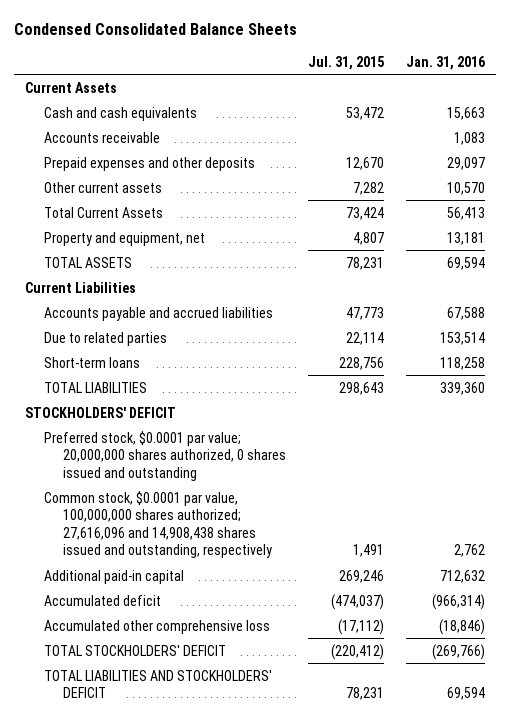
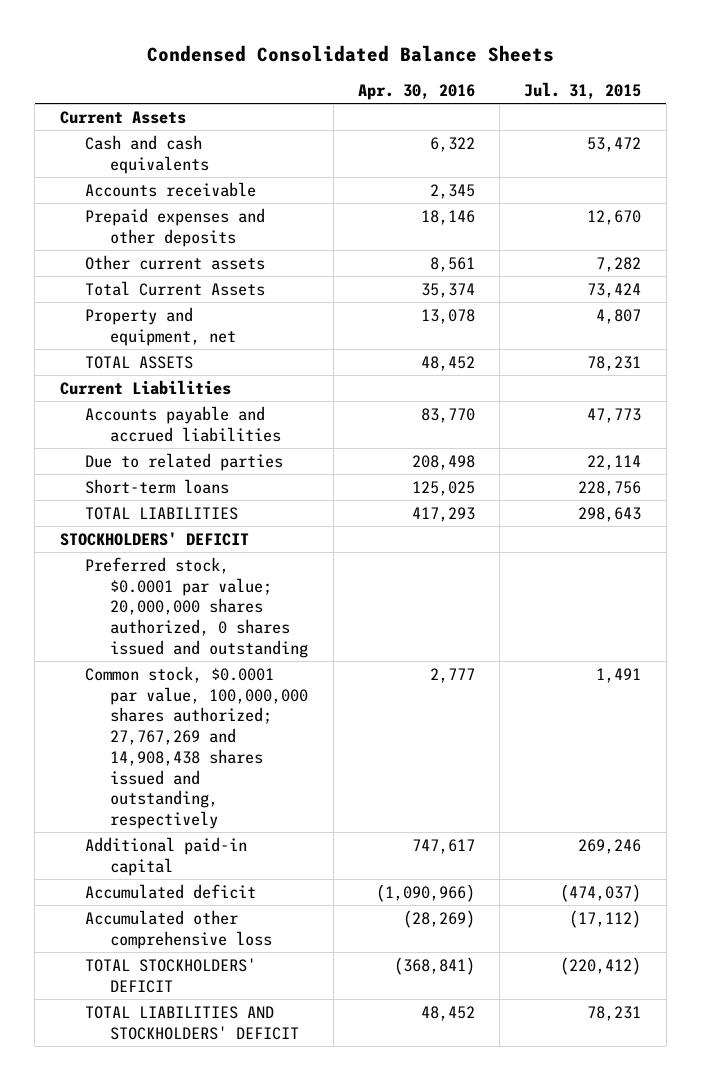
[406,55,486,70] Jan. 31, 2016 -> none
none -> [357,84,475,101] Apr. 30, 2016
[44,490,273,559] Common stock, $0.0001 par value, 100,000,000 shares authorized; 27,616,096 and 14,908,438 shares issued and outstanding, respectively -> [84,665,309,830] Common stock, $0.0001 par value, 100,000,000 shares authorized; 27,767,269 and 14,908,438 shares issued and outstanding, respectively

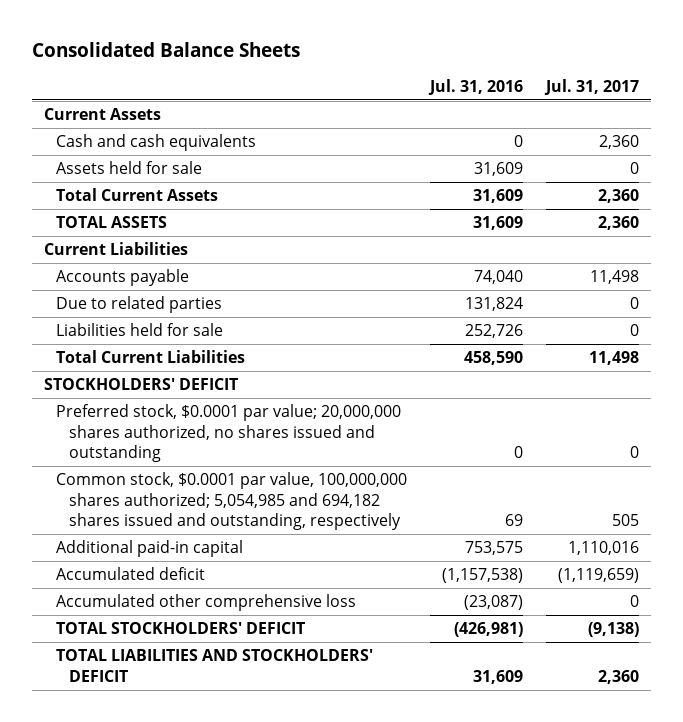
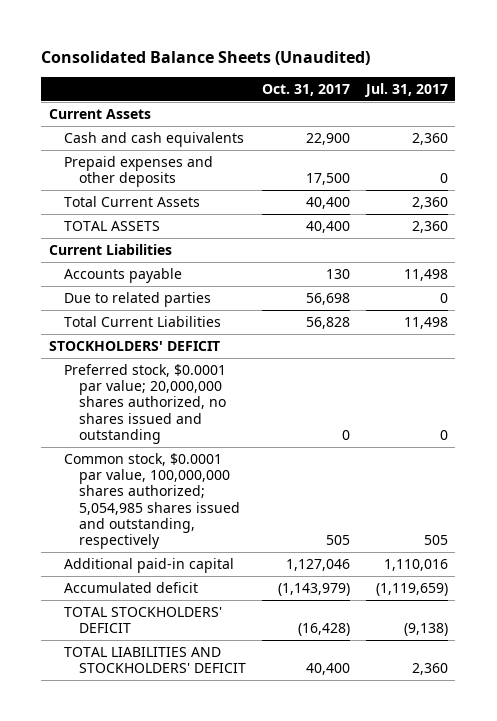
[32,41,301,57] Consolidated Balance Sheets -> [41,50,371,65] Consolidated Balance Sheets (Unaudited)
[428,78,524,95] Jul. 31, 2016 -> none
none -> [261,83,350,96] Oct. 31, 2017
[56,161,203,175] Assets held for sale -> none
none -> [64,155,214,188] Prepaid expenses and other deposits
[56,323,224,337] Liabilities held for sale -> none
[56,472,408,530] Common stock, $0.0001 par value, 100,000,000 shares authorized; 5,054,985 and 694,182 shares issued and outstanding, respectively -> [64,452,241,550] Common stock, $0.0001 par value, 100,000,000 shares authorized; 5,054,985 shares issued and outstanding, respectively
[56,594,357,612] Accumulated other comprehensive loss -> none

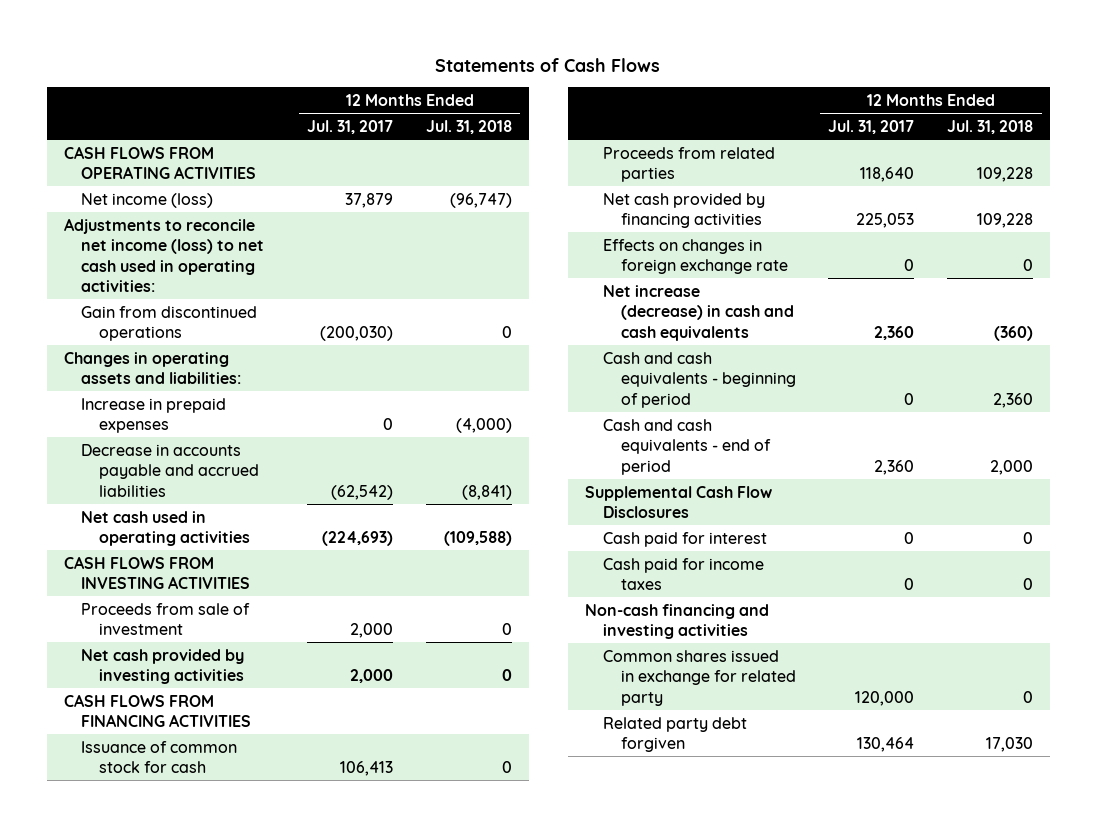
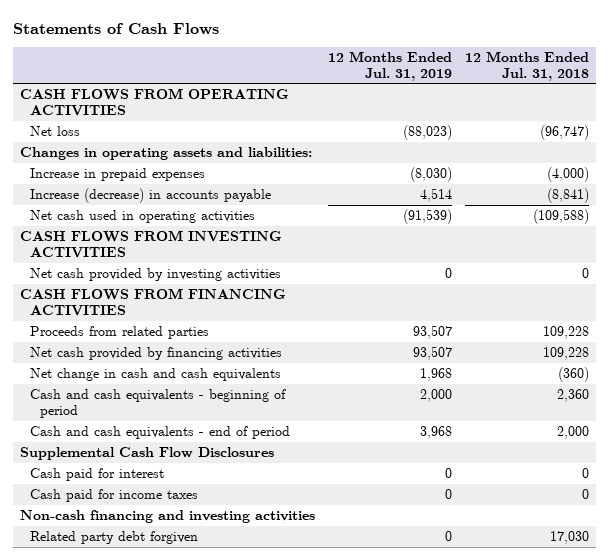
[307,119,394,134] Jul. 31, 2017 -> none
none -> [327,50,452,81] 12 Months Ended Jul. 31, 2019
[63,217,265,293] Adjustments to reconcile net income (loss) to net cash used in operating activities: -> none
[81,305,258,342] Gain from discontinued operations -> none
[81,192,214,208] Net income (loss) -> [30,126,81,137] Net loss
[81,443,260,497] Decrease in accounts payable and accrued liabilities -> [30,188,272,204] Increase (decrease) in accounts payable
[81,602,251,636] Proceeds from sale of investment -> none
[81,740,238,774] Issuance of common stock for cash -> none
[602,238,788,275] Effects on changes in foreign exchange rate -> none
[602,284,794,341] Net increase (decrease) in cash and cash equivalents -> [30,368,282,382] Net change in cash and cash equivalents
[602,649,796,706] Common shares issued in exchange for related party -> none

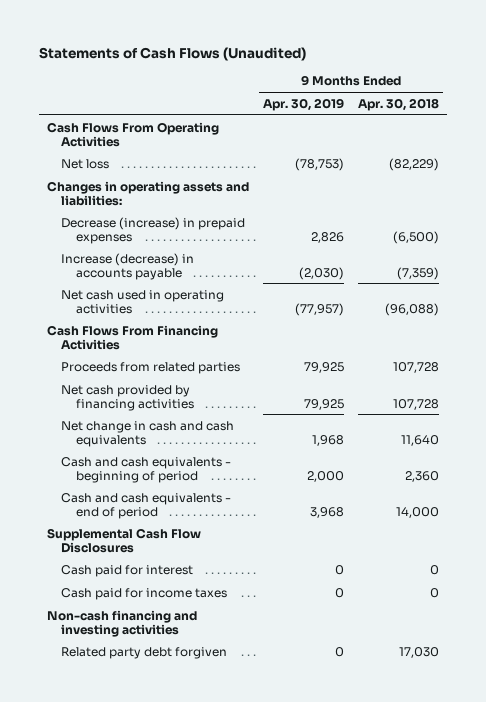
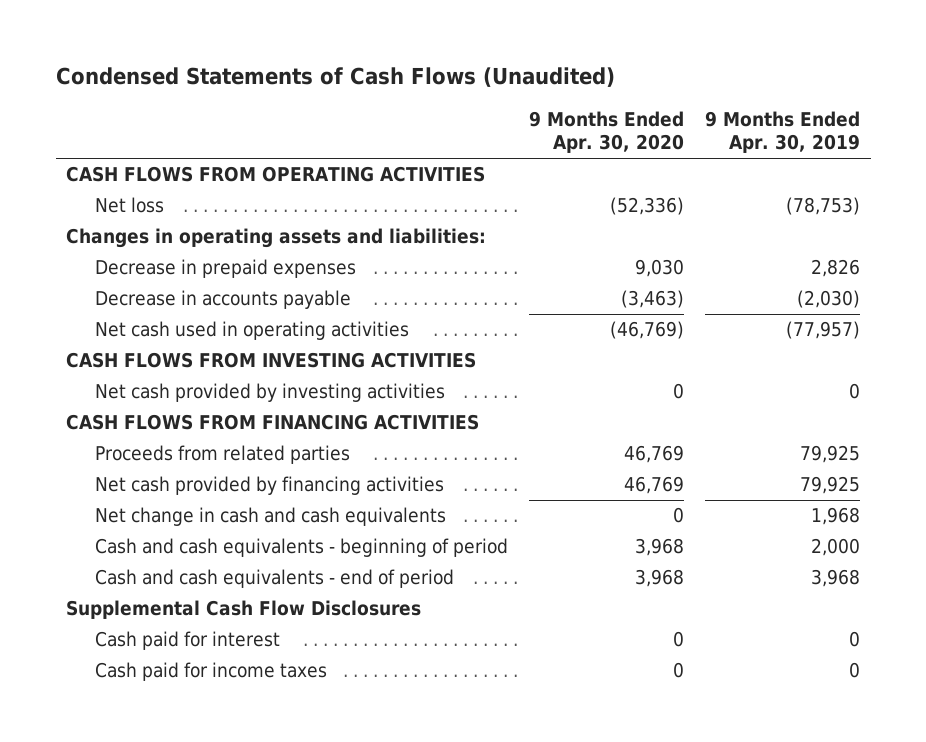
[39,46,307,61] Statements of Cash Flows (Unaudited) -> [55,67,615,88] Condensed Statements of Cash Flows (Unaudited)
[358,97,440,111] Apr. 30, 2018 -> none
none -> [528,110,684,154] 9 Months Ended Apr. 30, 2020
[46,121,219,147] Cash Flows From Operating Activities -> [66,166,486,183] CASH FLOWS FROM OPERATING ACTIVITIES
[61,216,246,244] Decrease (increase) in prepaid expenses -> [94,259,356,279] Decrease in prepaid expenses
[61,252,195,280] Increase (decrease) in accounts payable -> [94,290,351,310] Decrease in accounts payable
none -> [66,352,477,369] CASH FLOWS FROM INVESTING ACTIVITIES
none -> [94,383,445,403] Net cash provided by investing activities
[46,324,218,350] Cash Flows From Financing Activities -> [66,414,480,431] CASH FLOWS FROM FINANCING ACTIVITIES
[46,609,197,637] Non-cash financing and investing activities -> none
[61,646,228,659] Related party debt forgiven -> none

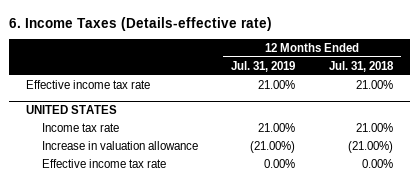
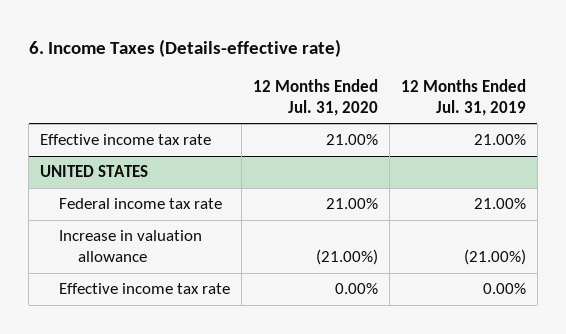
[328,60,394,72] Jul. 31, 2018 -> none
none -> [252,78,378,116] 12 Months Ended Jul. 31, 2020
[41,122,119,132] Income tax rate -> [58,198,222,210] Federal income tax rate

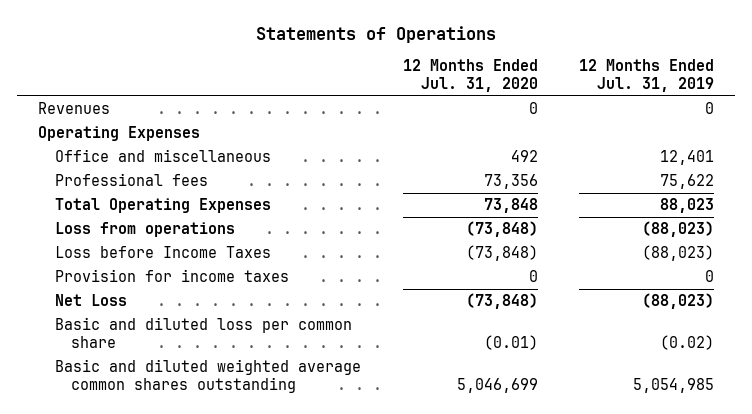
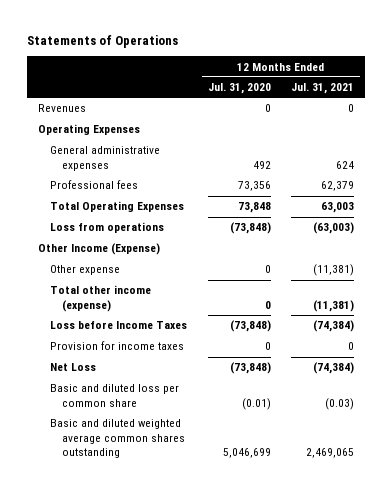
[579,58,715,93] 12 Months Ended Jul. 31, 2019 -> none
none -> [291,83,355,95] Jul. 31, 2021
[54,149,271,163] Office and miscellaneous -> [49,146,160,171] General administrative expenses
none -> [37,243,160,256] Other Income (Expense)
none -> [49,265,120,276] Other expense
none -> [49,285,151,312] Total other income (expense)

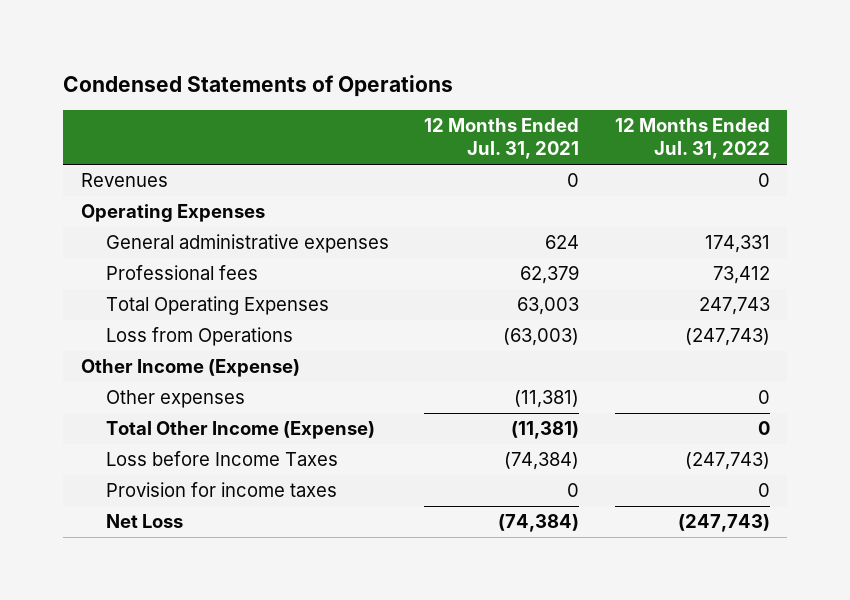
[27,35,179,49] Statements of Operations -> [62,74,453,97] Condensed Statements of Operations
[207,83,271,95] Jul. 31, 2020 -> none
none -> [614,118,770,160] 12 Months Ended Jul. 31, 2022
[49,222,164,234] Loss from operations -> [106,327,294,347] Loss from Operations
[49,265,120,276] Other expense -> [106,390,246,409] Other expenses
[49,285,151,312] Total other income (expense) -> [106,421,376,440] Total Other Income (Expense)
[49,384,179,407] Basic and diluted loss per common share -> none
[49,419,185,459] Basic and diluted weighted average common shares outstanding -> none

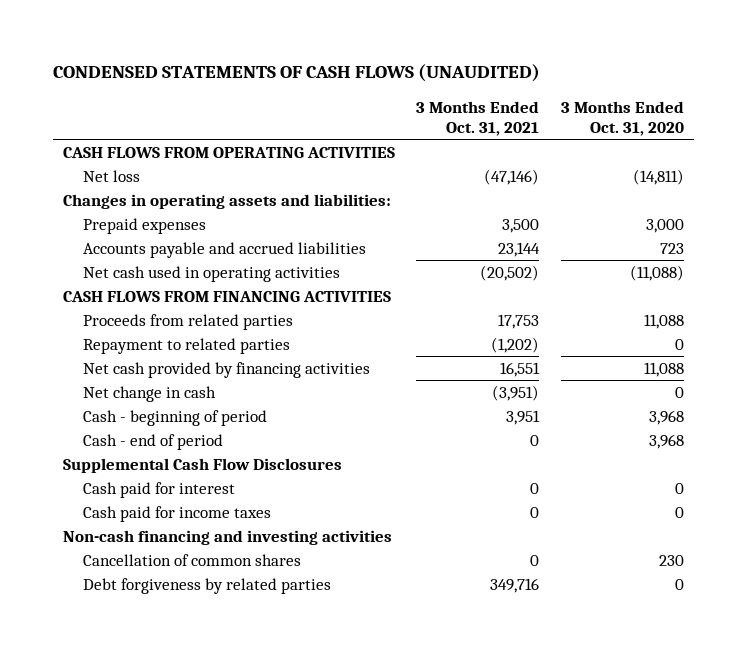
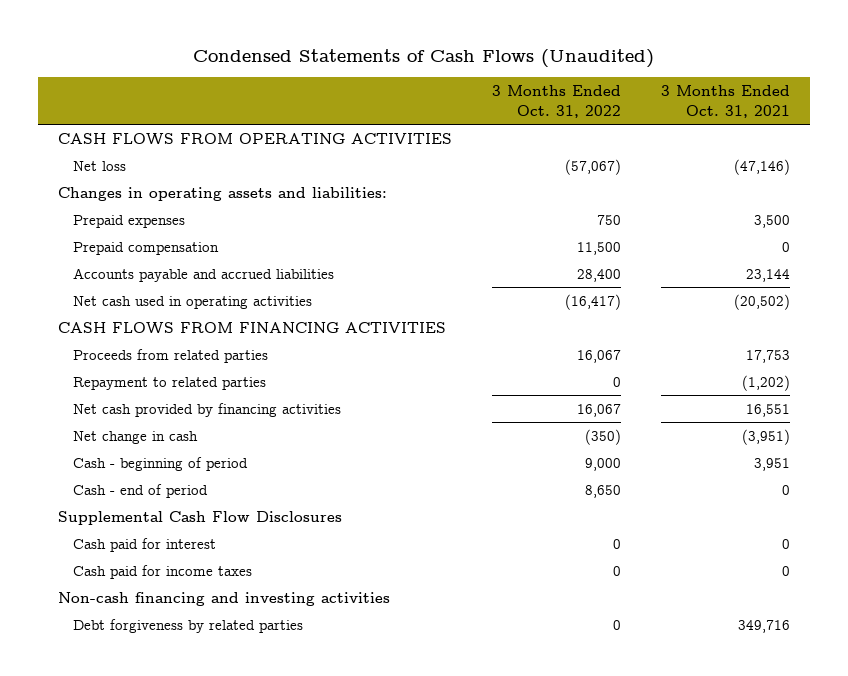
[52,64,540,83] CONDENSED STATEMENTS OF CASH FLOWS (UNAUDITED) -> [193,48,655,68] Condensed Statements of Cash Flows (Unaudited)
[560,100,684,136] 3 Months Ended Oct. 31, 2020 -> none
none -> [492,85,622,118] 3 Months Ended Oct. 31, 2022
none -> [72,241,219,255] Prepaid compensation
[82,553,301,566] Cancellation of common shares -> none

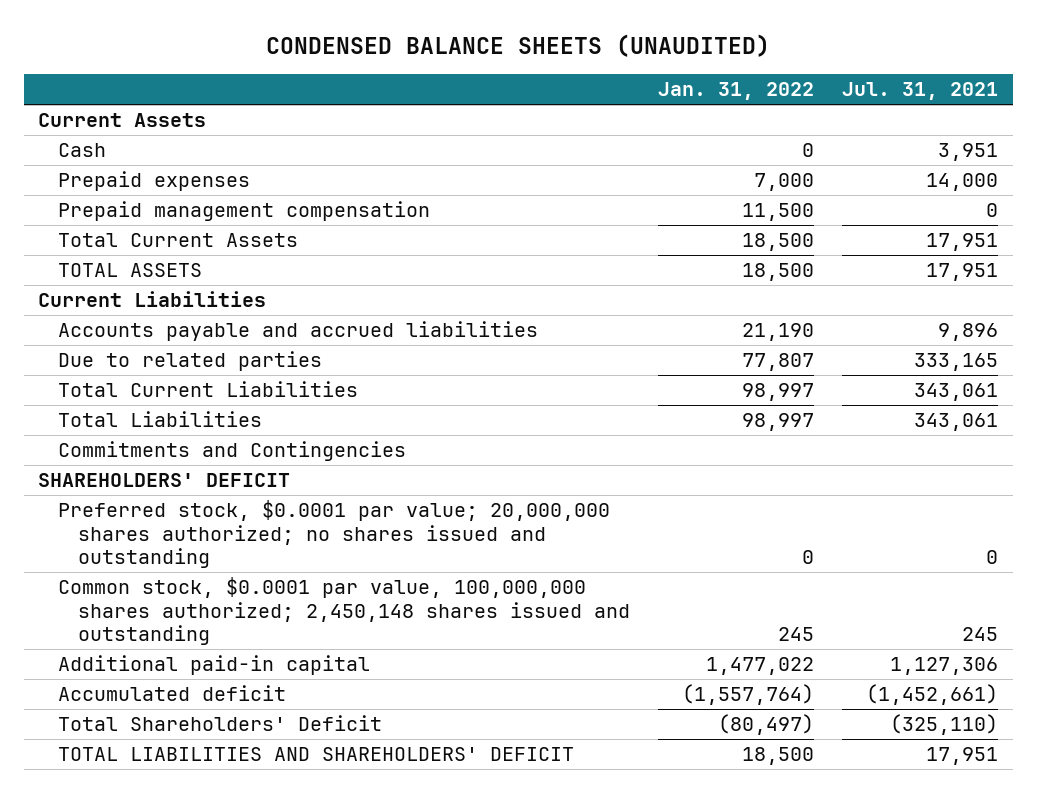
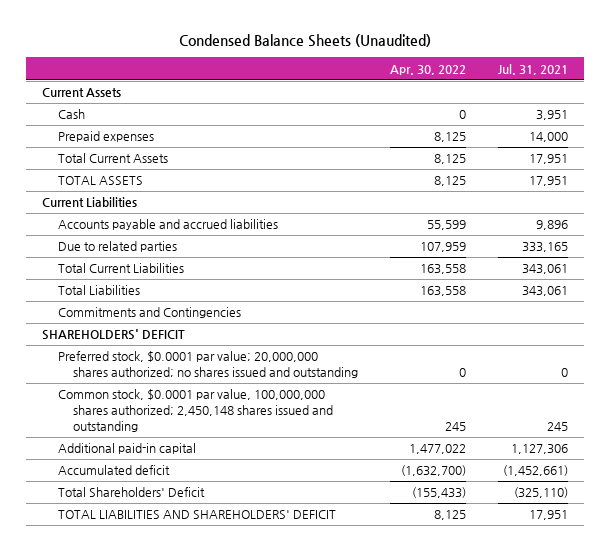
[266,34,771,58] CONDENSED BALANCE SHEETS (UNAUDITED) -> [178,34,431,48] Condensed Balance Sheets (Unaudited)
[658,81,815,100] Jan. 31, 2022 -> none
none -> [389,64,466,75] Apr. 30, 2022
[57,201,430,222] Prepaid management compensation -> none

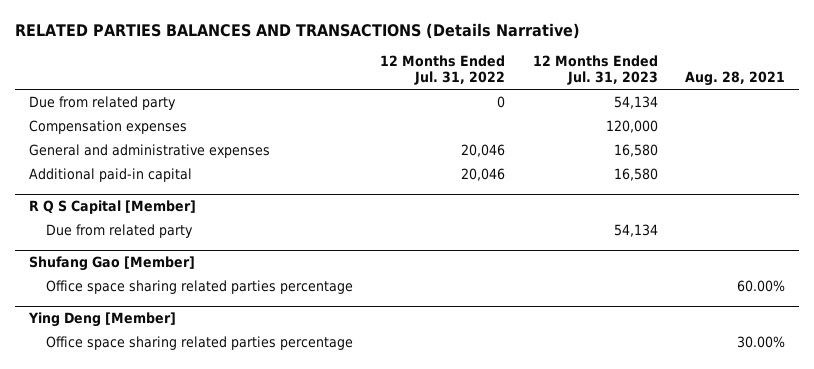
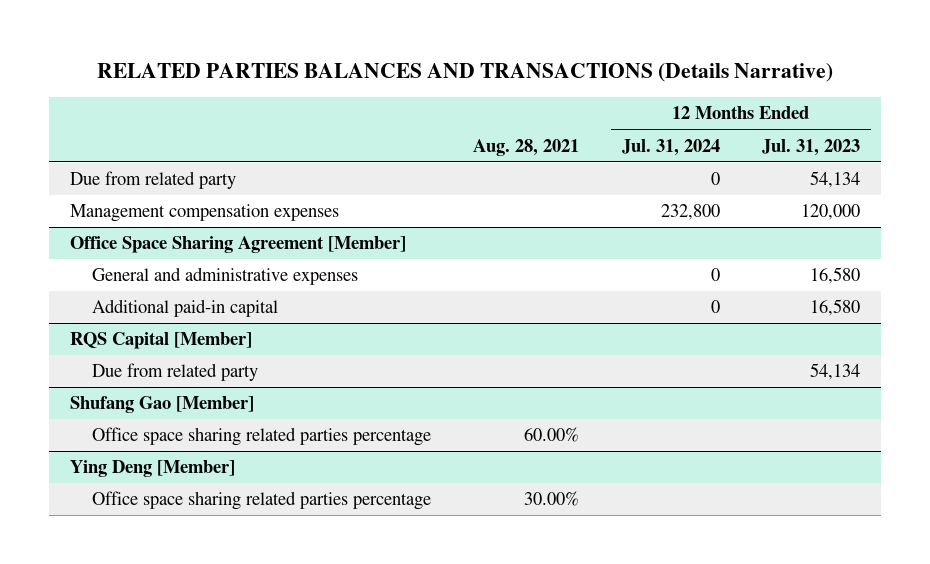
[380,54,506,86] 12 Months Ended Jul. 31, 2022 -> none
none -> [621,138,720,156] Jul. 31, 2024
[28,120,187,135] Compensation expenses -> [70,204,340,223] Management compensation expenses
none -> [70,236,407,254] Office Space Sharing Agreement [Member]
[28,200,196,215] R Q S Capital [Member] -> [70,332,253,350] RQS Capital [Member]

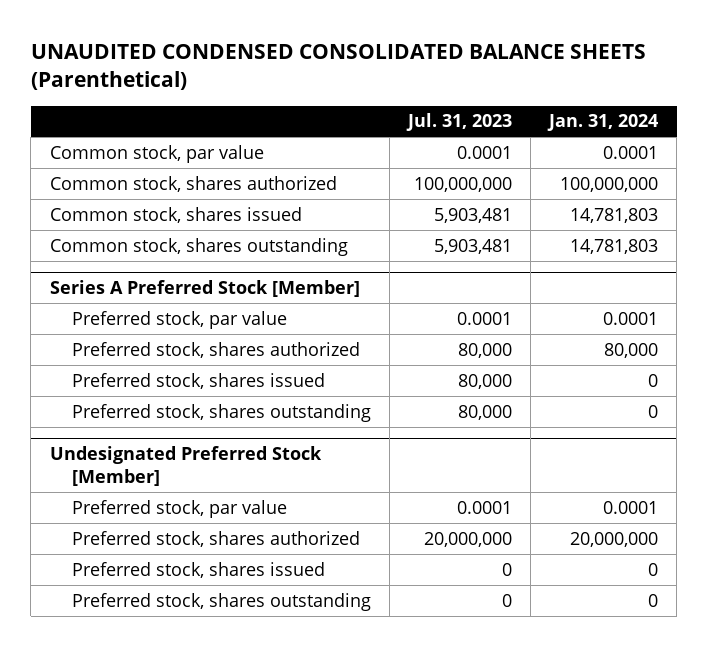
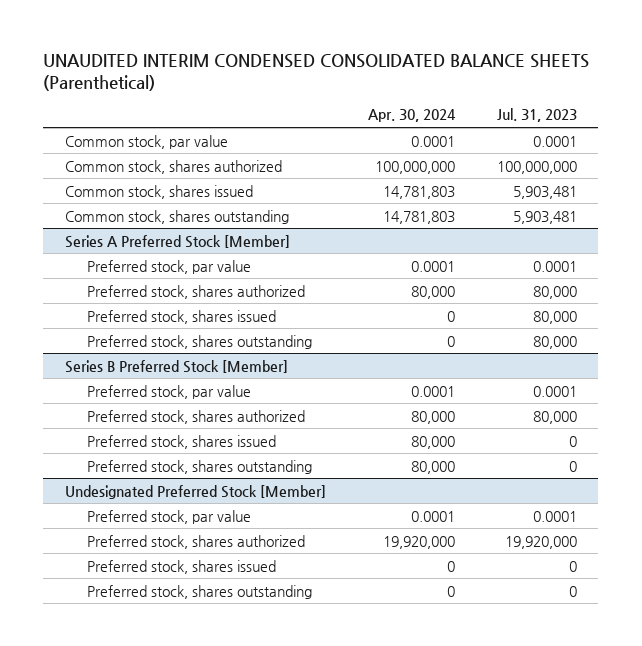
[30,44,646,91] UNAUDITED CONDENSED CONSOLIDATED BALANCE SHEETS (Parenthetical) -> [43,53,590,91] UNAUDITED INTERIM CONDENSED CONSOLIDATED BALANCE SHEETS (Parenthetical)
[547,114,659,132] Jan. 31, 2024 -> none
none -> [367,109,456,123] Apr. 30, 2024
none -> [64,359,288,373] Series B Preferred Stock [Member]
none -> [86,384,251,399] Preferred stock, par value
none -> [86,409,305,424] Preferred stock, shares authorized
none -> [86,434,276,449] Preferred stock, shares issued
none -> [86,459,312,474] Preferred stock, shares outstanding
[424,531,513,547] 20,000,000 -> [505,535,578,549] 19,920,000

